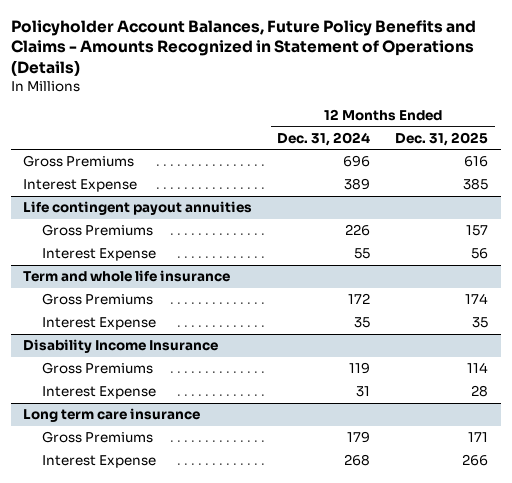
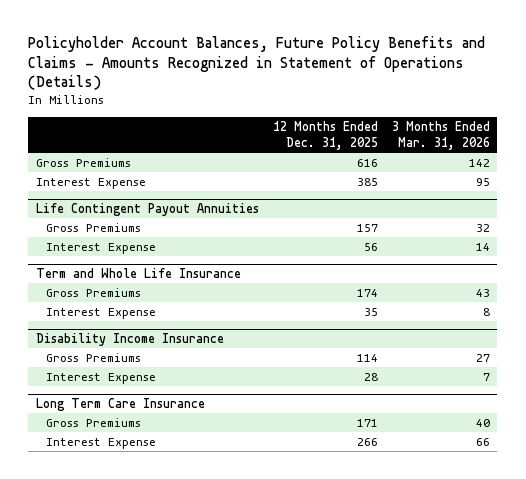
[277,131,371,146] Dec. 31, 2024 -> none
none -> [392,120,491,151] 3 Months Ended Mar. 31, 2026
[23,201,253,216] Life contingent payout annuities -> [35,203,259,217] Life Contingent Payout Annuities
[23,270,231,283] Term and whole life insurance -> [35,268,241,279] Term and Whole Life Insurance
[23,408,201,423] Long term care insurance -> [35,398,205,412] Long Term Care Insurance

